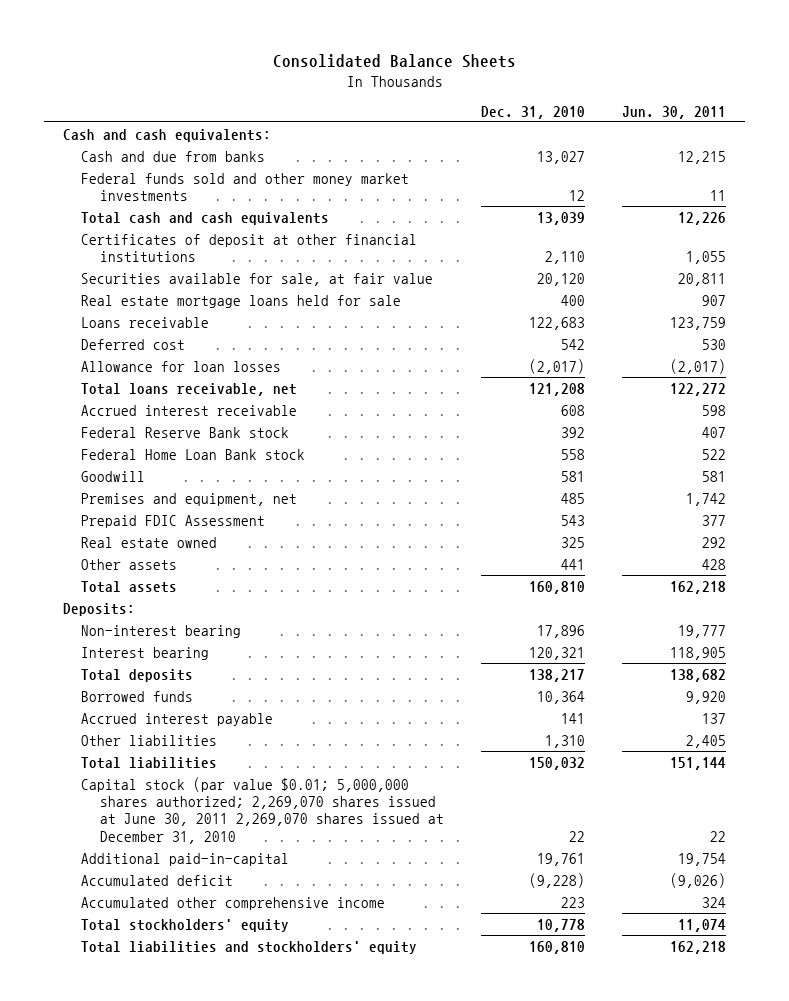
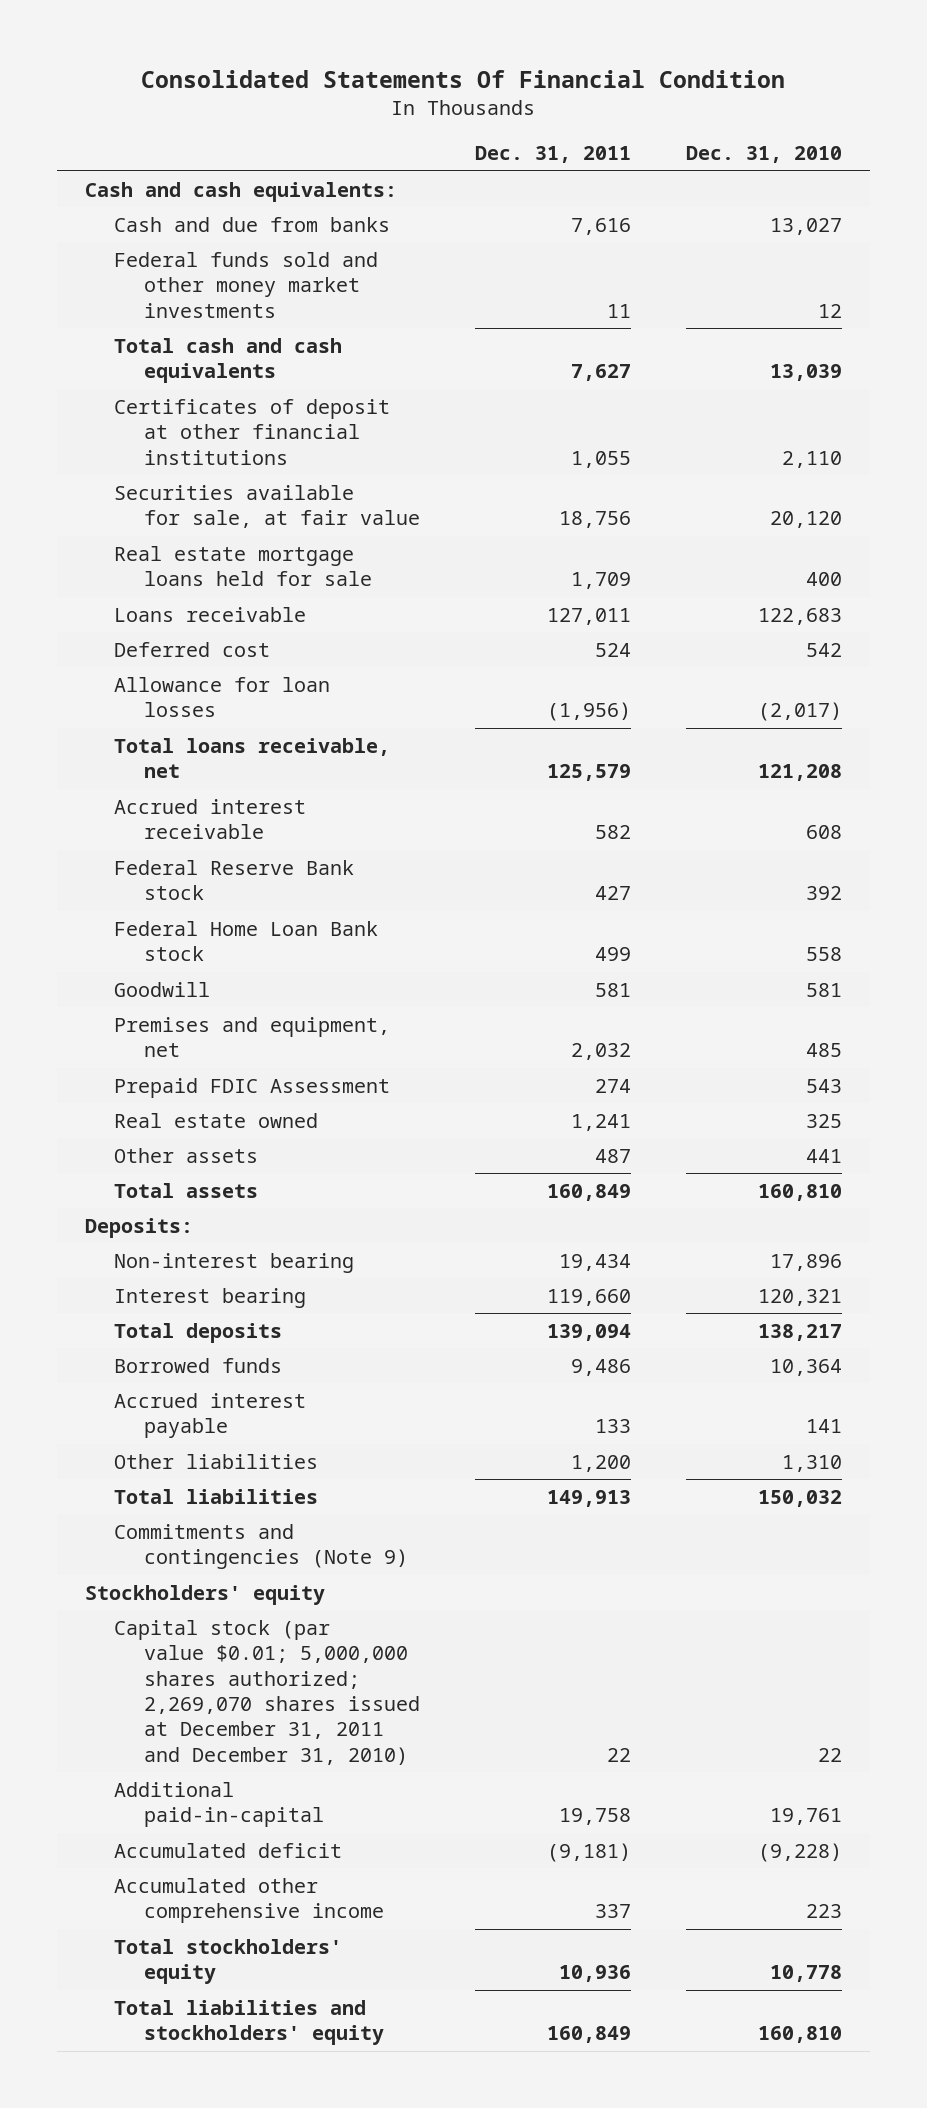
[272,54,516,69] Consolidated Balance Sheets -> [141,70,786,89] Consolidated Statements Of Financial Condition
[622,105,727,119] Jun. 30, 2011 -> none
none -> [474,146,631,164] Dec. 31, 2011
none -> [114,1523,408,1570] Commitments and contingencies (Note 9)
none -> [84,1584,325,1605] Stockholders' equity
[81,776,444,844] Capital stock (par value $0.01; 5,000,000 shares authorized; 2,269,070 shares issued at June 30, 2011 2,269,070 shares issued at December 31, 2010 -> [114,1619,420,1765] Capital stock (par value $0.01; 5,000,000 shares authorized; 2,269,070 shares issued at December 31, 2011 and December 31, 2010)

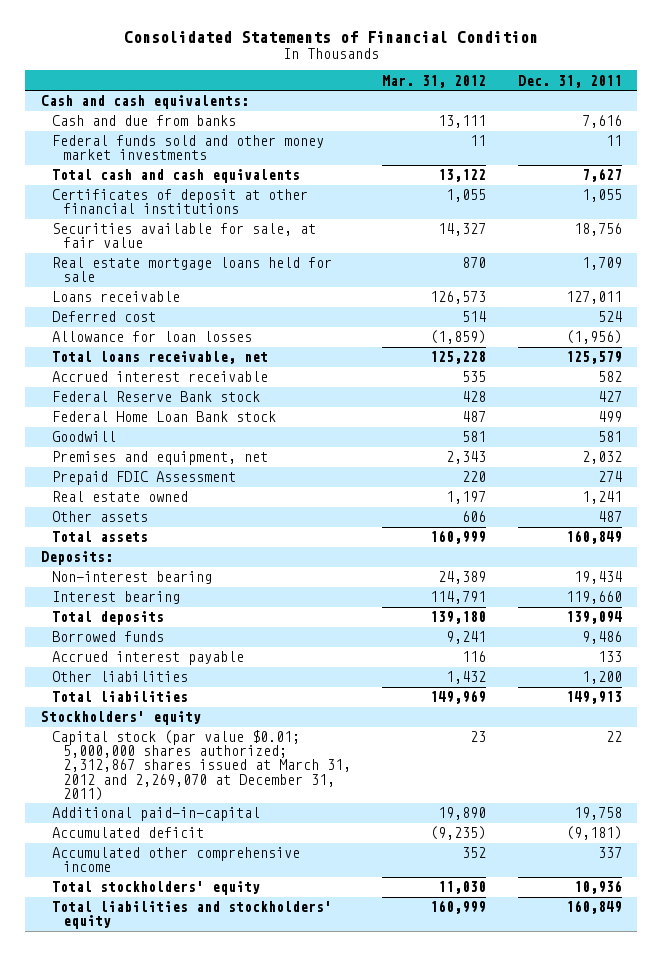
[141,70,786,89] Consolidated Statements Of Financial Condition -> [124,31,539,44] Consolidated Statements of Financial Condition
[685,146,842,164] Dec. 31, 2010 -> none
none -> [382,74,487,88] Mar. 31, 2012
[114,1523,408,1570] Commitments and contingencies (Note 9) -> none
[114,1619,420,1765] Capital stock (par value $0.01; 5,000,000 shares authorized; 2,269,070 shares issued at December 31, 2011 and December 31, 2010) -> [51,730,351,801] Capital stock (par value $0.01; 5,000,000 shares authorized; 2,312,867 shares issued at March 31, 2012 and 2,269,070 at December 31, 2011)

